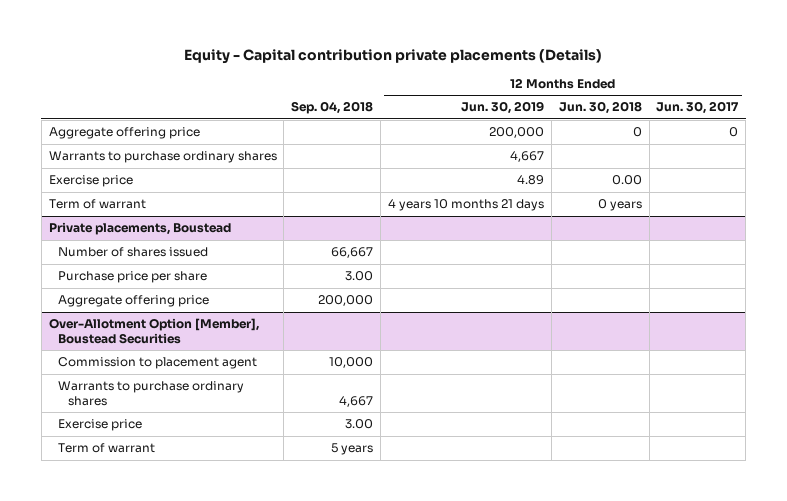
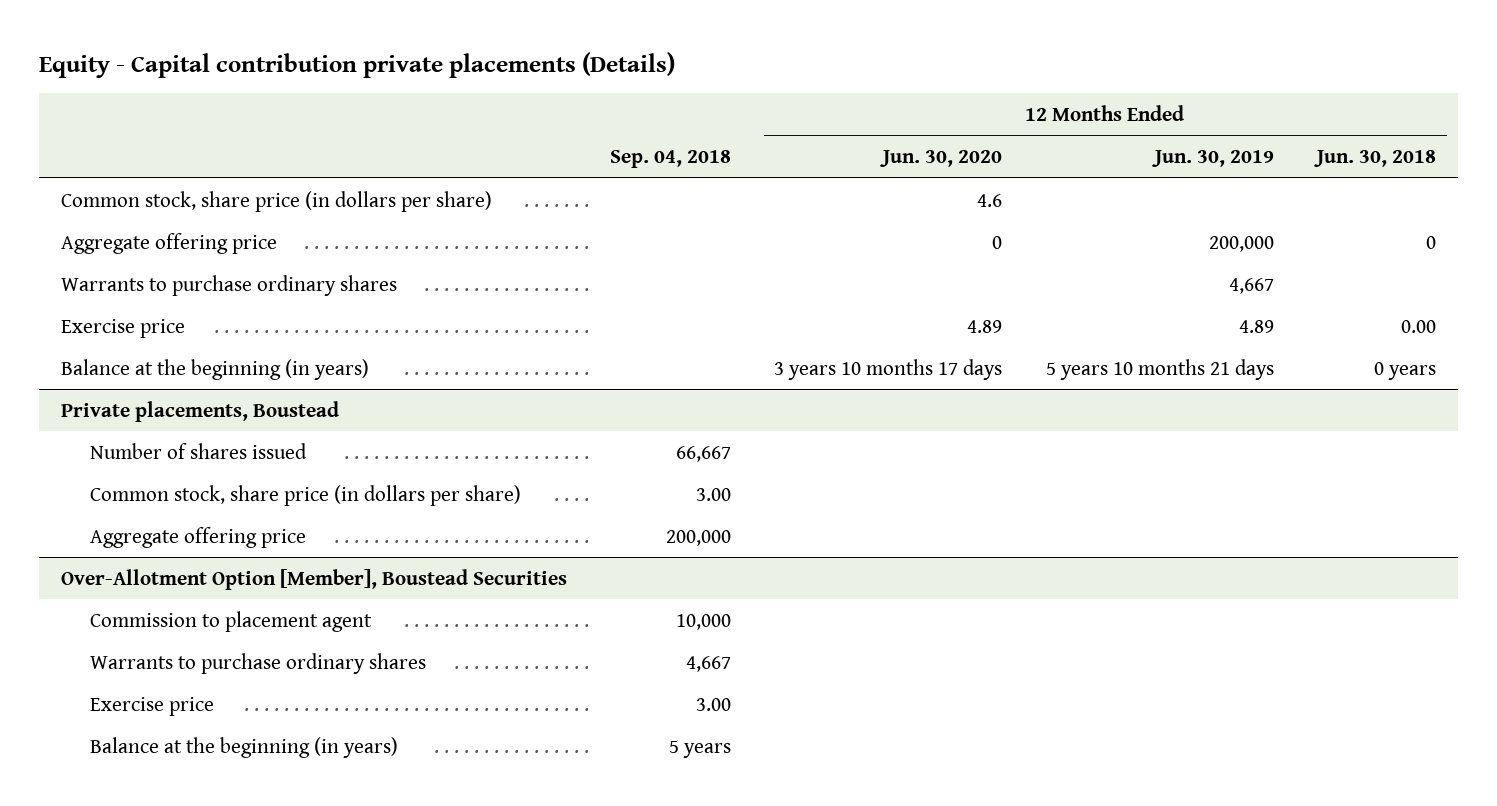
[656,101,740,115] Jun. 30, 2017 -> none
none -> [880,150,1003,168] Jun. 30, 2020
none -> [61,190,493,212] Common stock, share price (in dollars per share)
[48,199,146,210] Term of warrant -> none
none -> [61,358,370,380] Balance at the beginning (in years)
[58,271,208,284] Purchase price per share -> [90,484,522,506] Common stock, share price (in dollars per share)
[58,443,156,454] Term of warrant -> [90,736,399,758] Balance at the beginning (in years)

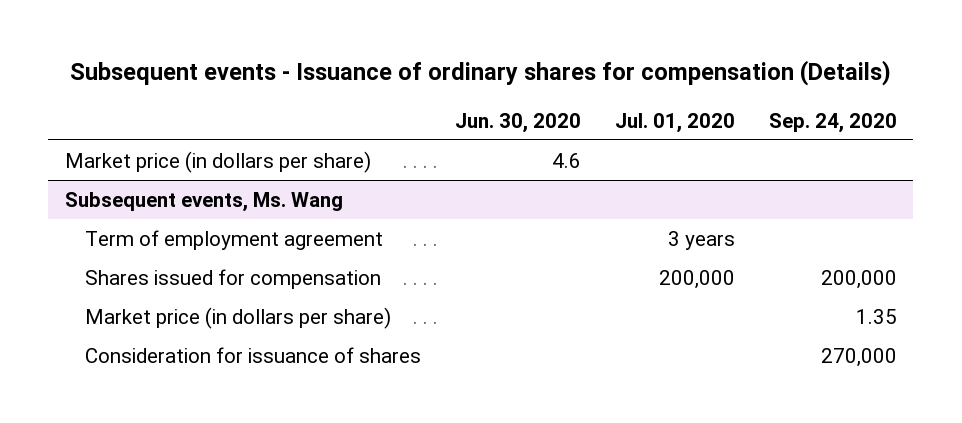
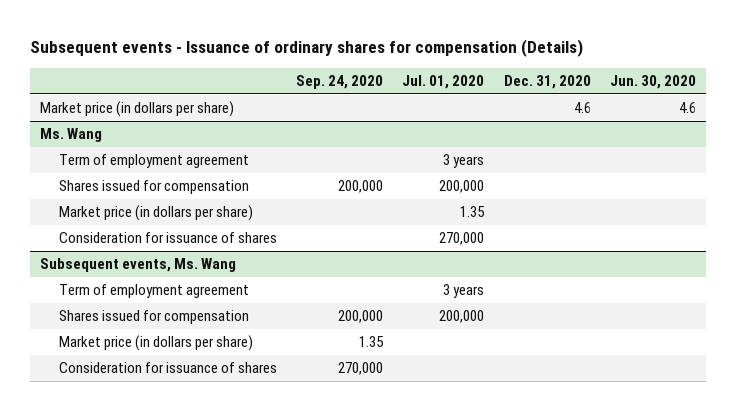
none -> [503,75,591,90] Dec. 31, 2020
none -> [39,128,102,143] Ms. Wang
none -> [58,154,249,169] Term of employment agreement
none -> [58,180,249,195] Shares issued for compensation
none -> [58,205,253,222] Market price (in dollars per share)
none -> [58,232,277,244] Consideration for issuance of shares

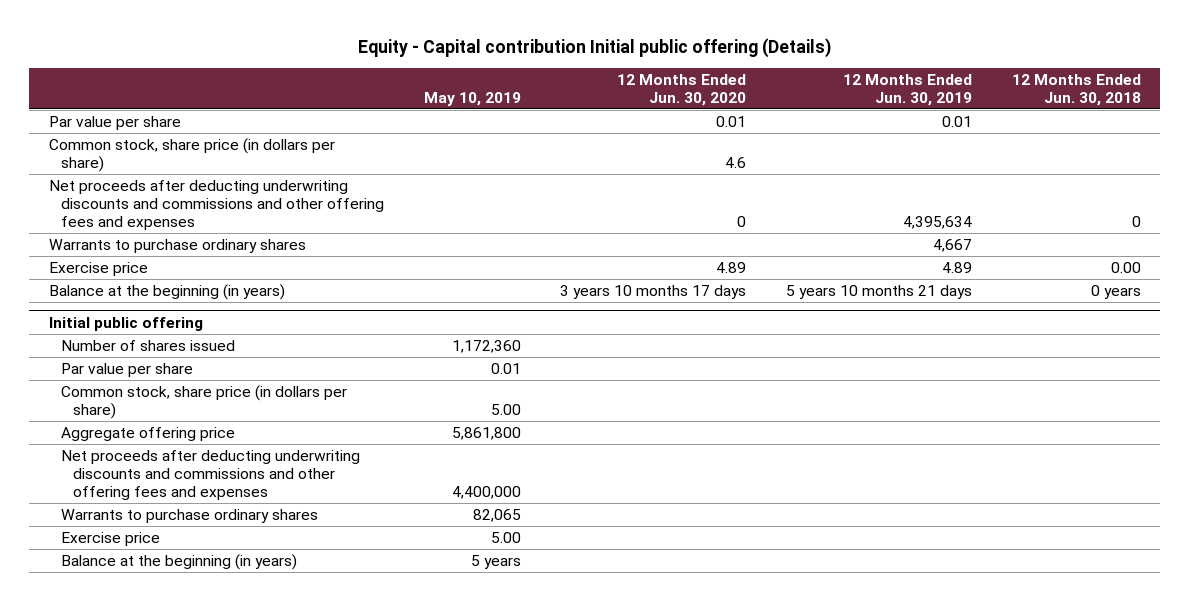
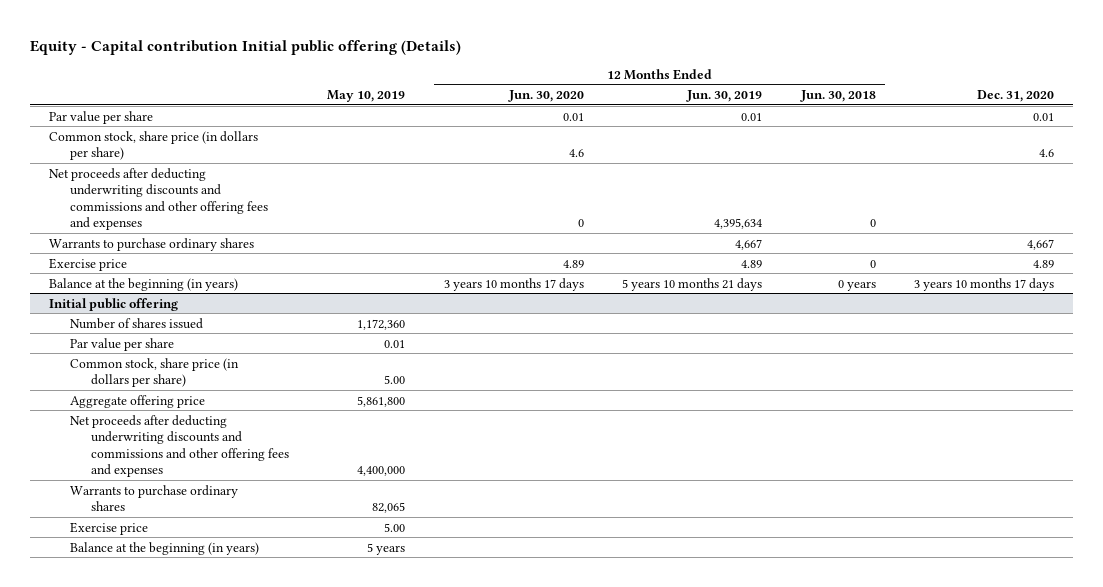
none -> [977,90,1055,103] Dec. 31, 2020
[1110,261,1141,273] 0.00 -> [869,259,876,268] 0

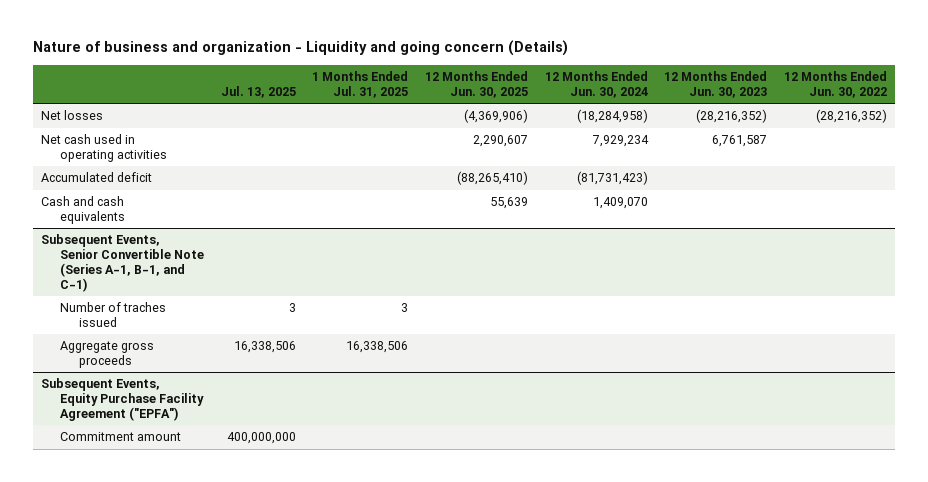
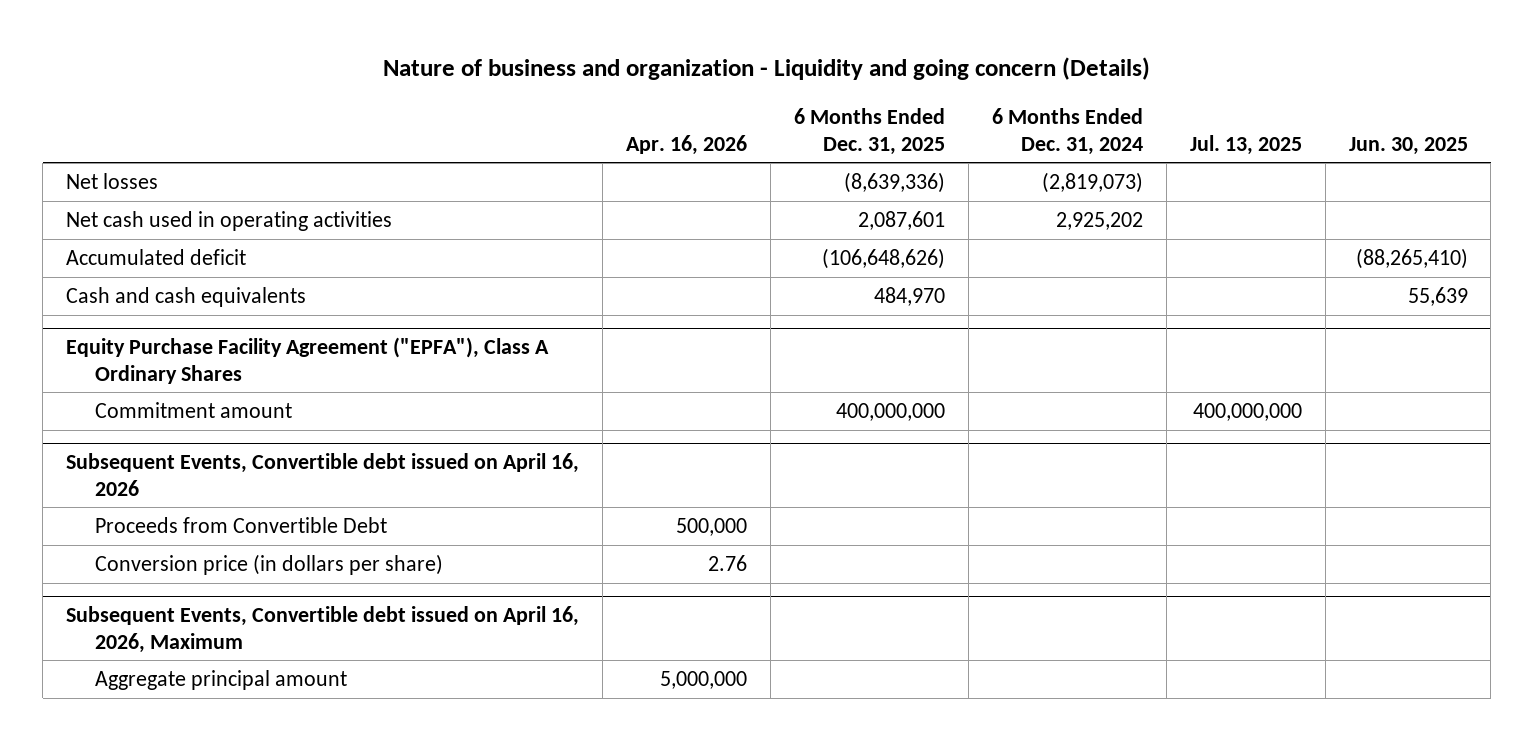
[312,70,409,98] 1 Months Ended Jul. 31, 2025 -> none
[425,70,529,98] 12 Months Ended Jun. 30, 2025 -> none
[544,70,648,98] 12 Months Ended Jun. 30, 2024 -> none
[664,70,768,98] 12 Months Ended Jun. 30, 2023 -> none
[783,70,887,98] 12 Months Ended Jun. 30, 2022 -> none
none -> [626,134,748,155] Apr. 16, 2026
none -> [794,107,946,155] 6 Months Ended Dec. 31, 2025
none -> [991,107,1143,155] 6 Months Ended Dec. 31, 2024
none -> [1348,136,1468,155] Jun. 30, 2025
[40,234,205,292] Subsequent Events, Senior Convertible Note (Series A-1, B-1, and C-1) -> none
[60,302,167,328] Number of traches issued -> none
[60,341,155,369] Aggregate gross proceeds -> none
[40,378,205,421] Subsequent Events, Equity Purchase Facility Agreement ("EPFA") -> [66,337,550,384] Equity Purchase Facility Agreement ("EPFA"), Class A Ordinary Shares
none -> [66,453,580,496] Subsequent Events, Convertible debt issued on April 16, 2026
none -> [95,516,388,533] Proceeds from Convertible Debt
none -> [95,553,444,575] Conversion price (in dollars per share)
none -> [66,606,580,653] Subsequent Events, Convertible debt issued on April 16, 2026, Maximum
none -> [95,669,348,690] Aggregate principal amount

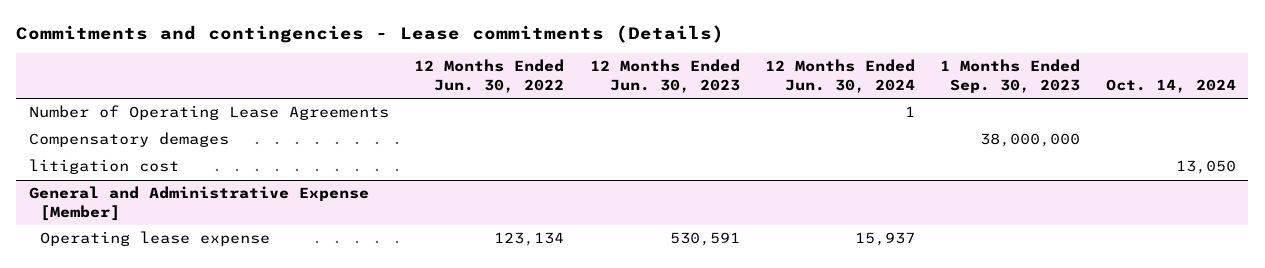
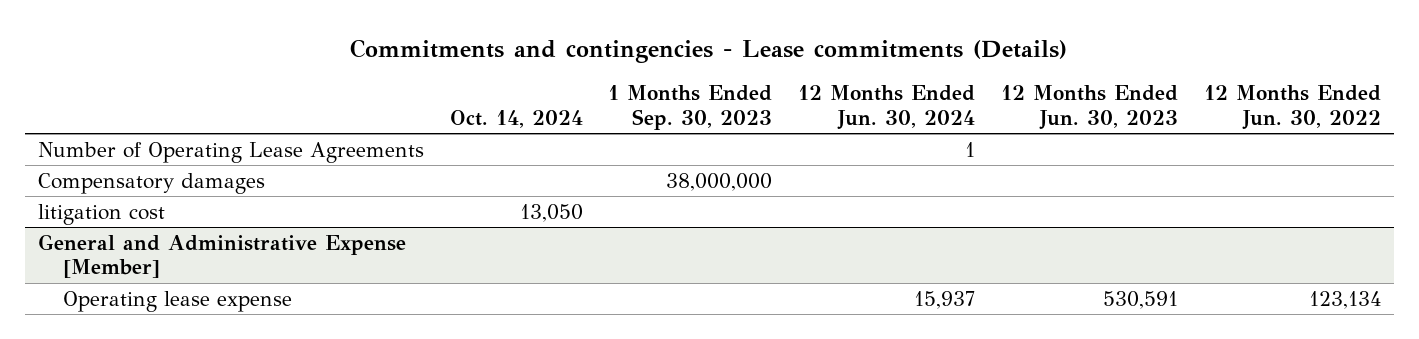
[29,132,230,148] Compensatory demages -> [37,172,265,194] Compensatory damages

